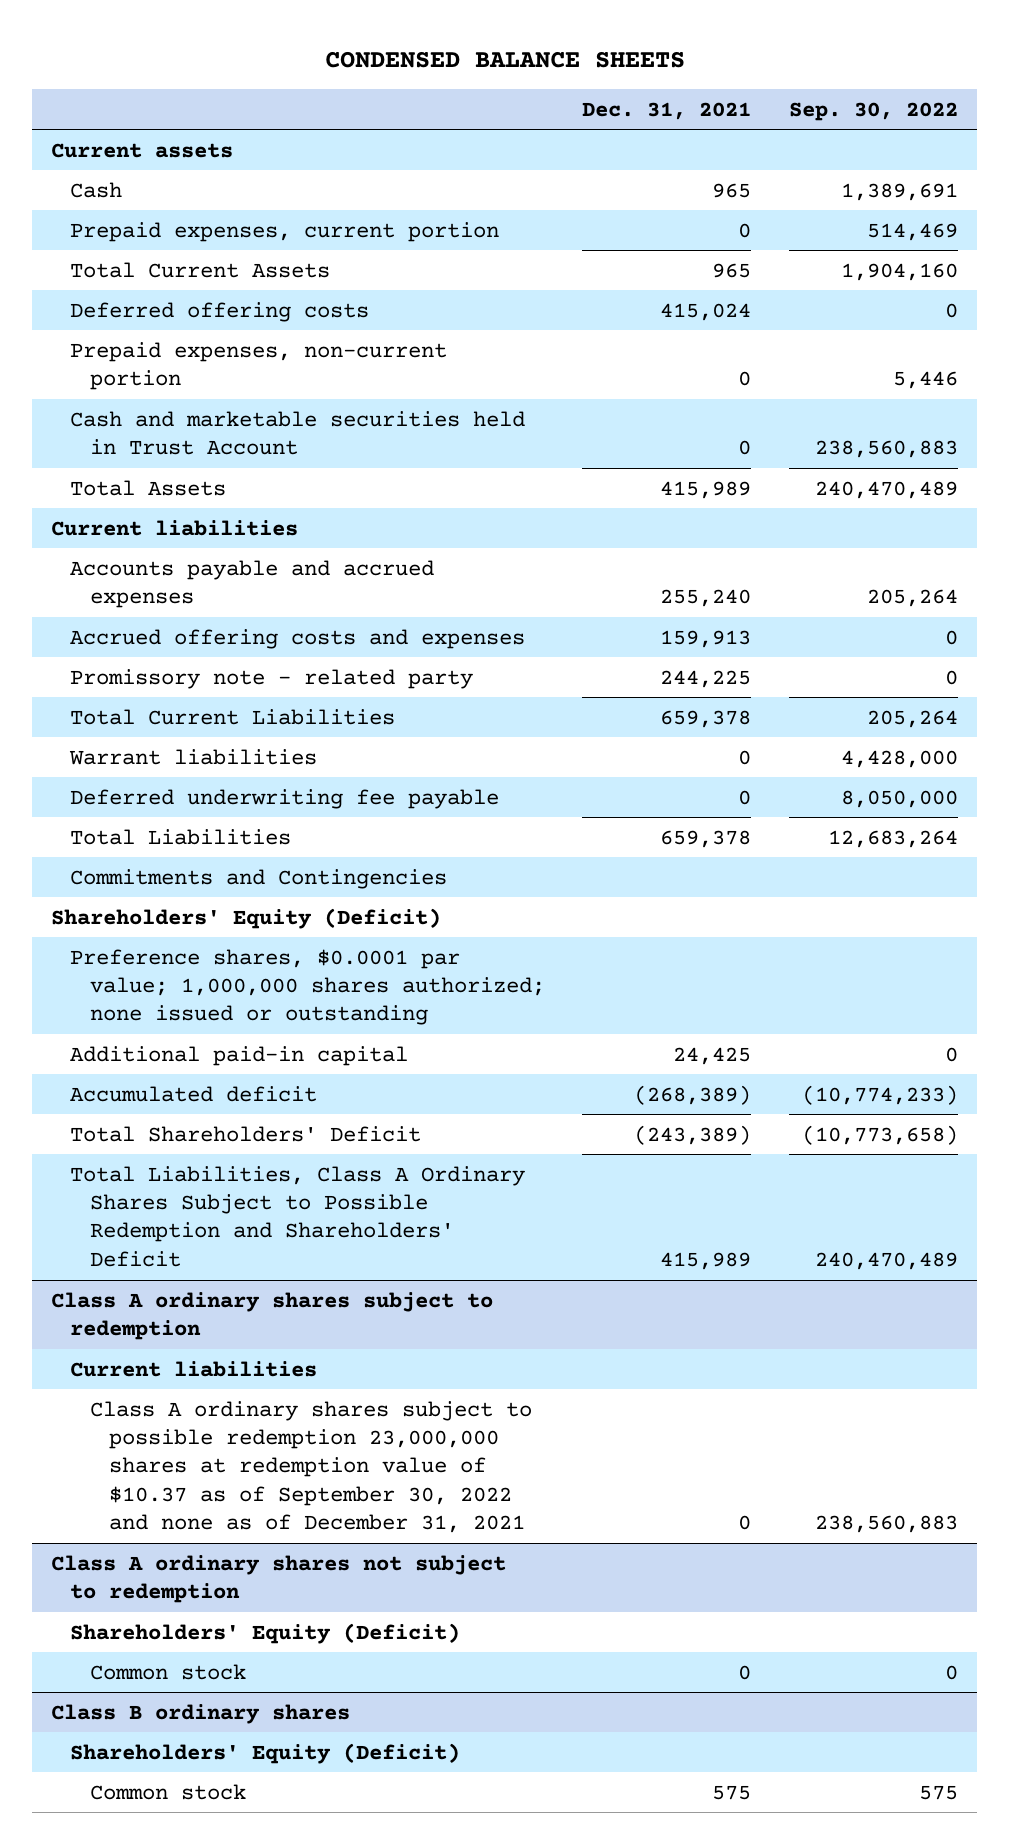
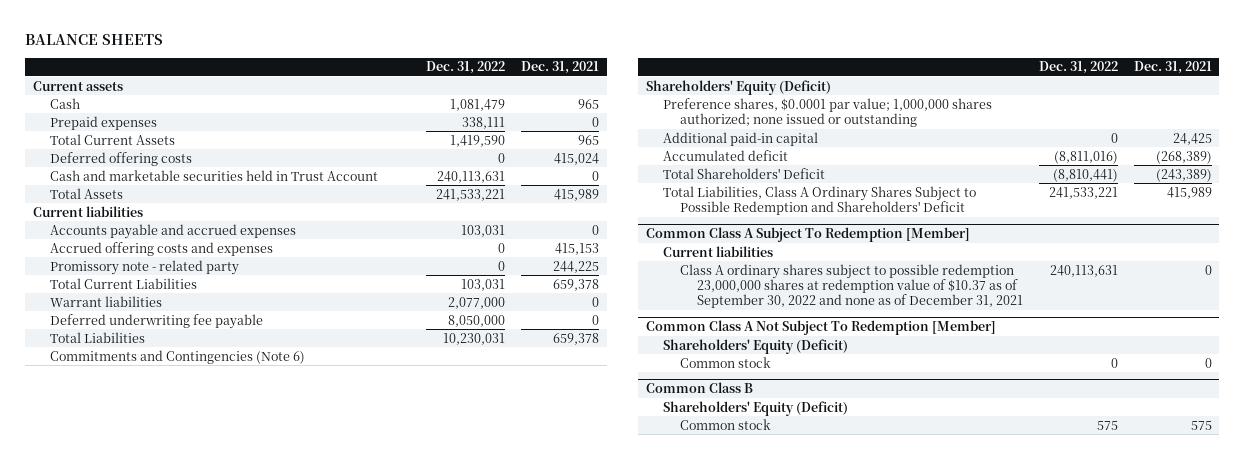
[324,50,685,68] CONDENSED BALANCE SHEETS -> [25,33,164,45] BALANCE SHEETS
[789,101,959,121] Sep. 30, 2022 -> none
none -> [425,61,505,75] Dec. 31, 2022
[70,221,500,242] Prepaid expenses, current portion -> [50,115,158,130] Prepaid expenses
[70,341,448,391] Prepaid expenses, non-current portion -> none
[660,589,752,608] 255,240 -> [591,224,599,235] 0
[660,629,752,648] 159,913 -> [554,242,599,255] 415,153
[70,868,448,889] Commitments and Contingencies -> [50,349,306,364] Commitments and Contingencies (Note 6)
[50,1291,493,1341] Class A ordinary shares subject to redemption -> [646,227,971,243] Common Class A Subject To Redemption [Member]
[50,1554,506,1604] Class A ordinary shares not subject to redemption -> [646,320,997,336] Common Class A Not Subject To Redemption [Member]
[50,1703,350,1724] Class B ordinary shares -> [646,382,754,394] Common Class B

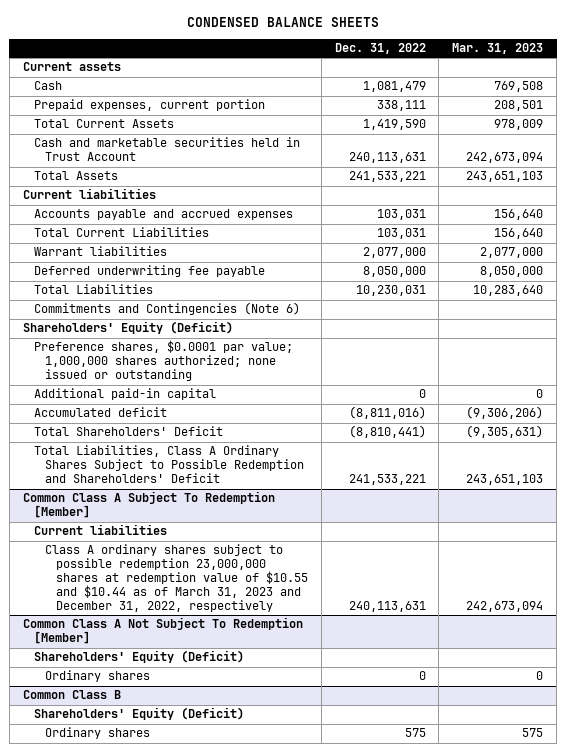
[25,33,164,45] BALANCE SHEETS -> [187,17,380,28] CONDENSED BALANCE SHEETS
[520,61,599,75] Dec. 31, 2021 -> none
none -> [452,43,544,55] Mar. 31, 2023
[50,115,158,130] Prepaid expenses -> [33,99,265,112] Prepaid expenses, current portion
[50,151,193,166] Deferred offering costs -> none
[50,241,274,256] Accrued offering costs and expenses -> none
[50,259,240,275] Promissory note - related party -> none
[679,263,1023,309] Class A ordinary shares subject to possible redemption 23,000,000 shares at redemption value of $10.37 as of September 30, 2022 and none as of December 31, 2021 -> [44,544,308,613] Class A ordinary shares subject to possible redemption 23,000,000 shares at redemption value of $10.55 and $10.44 as of March 31, 2023 and December 31, 2022, respectively
[679,356,771,368] Common stock -> [44,670,150,683] Ordinary shares
[679,418,771,430] Common stock -> [44,727,150,740] Ordinary shares

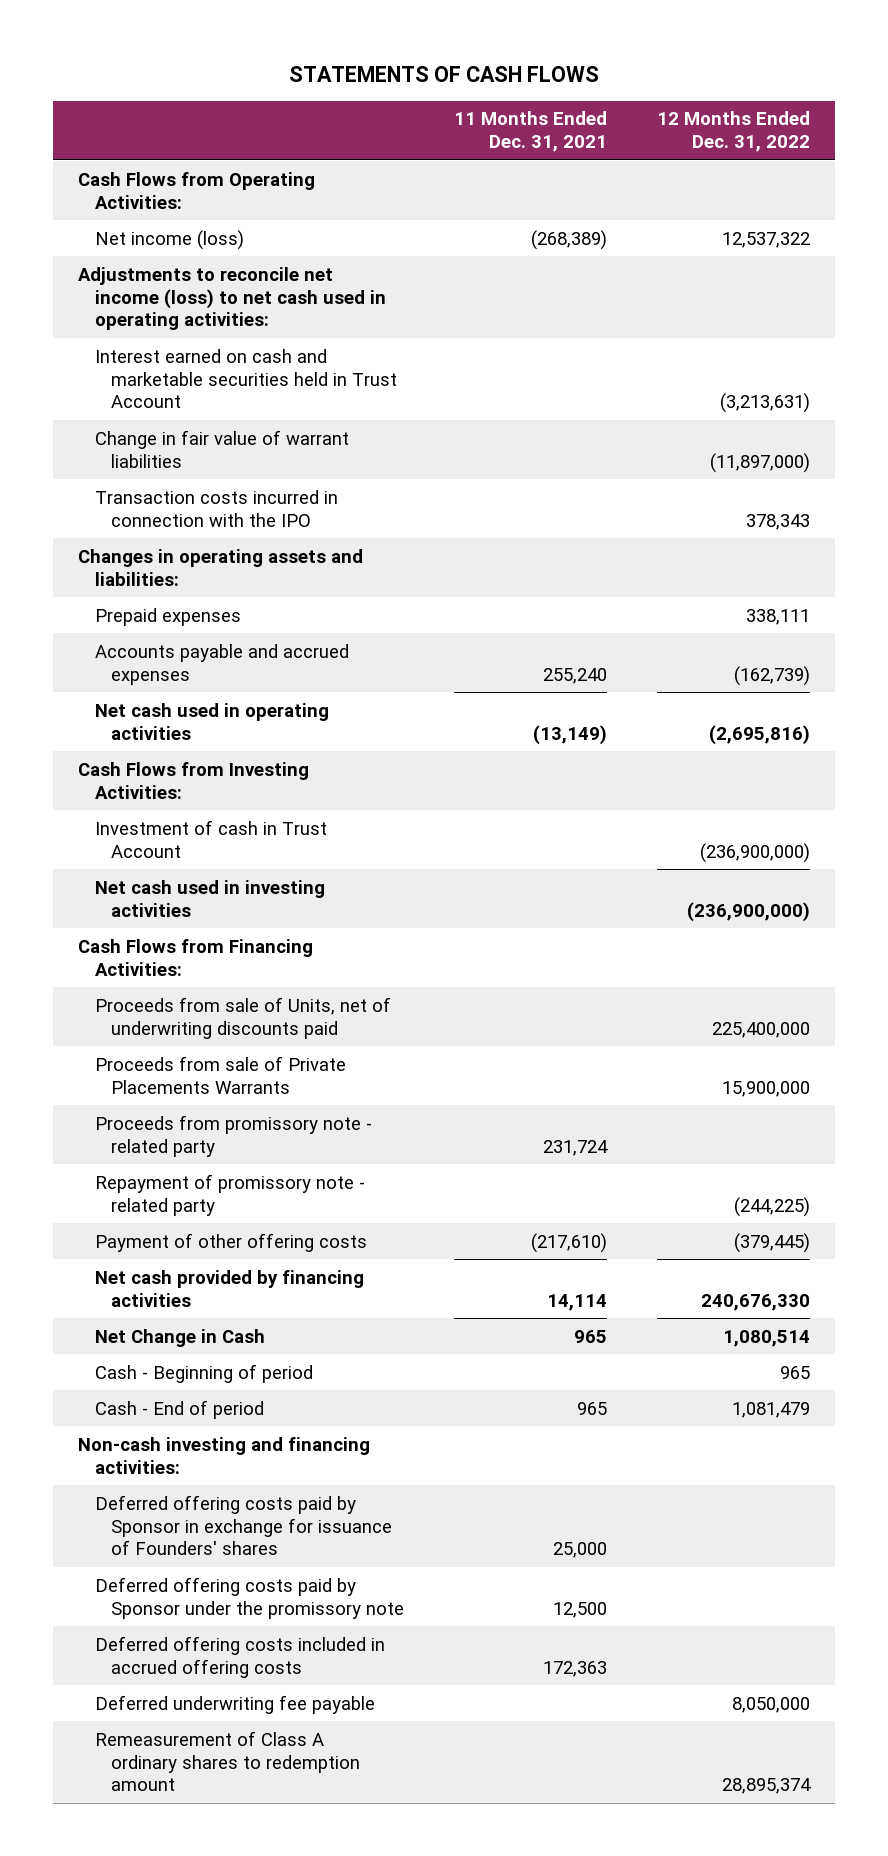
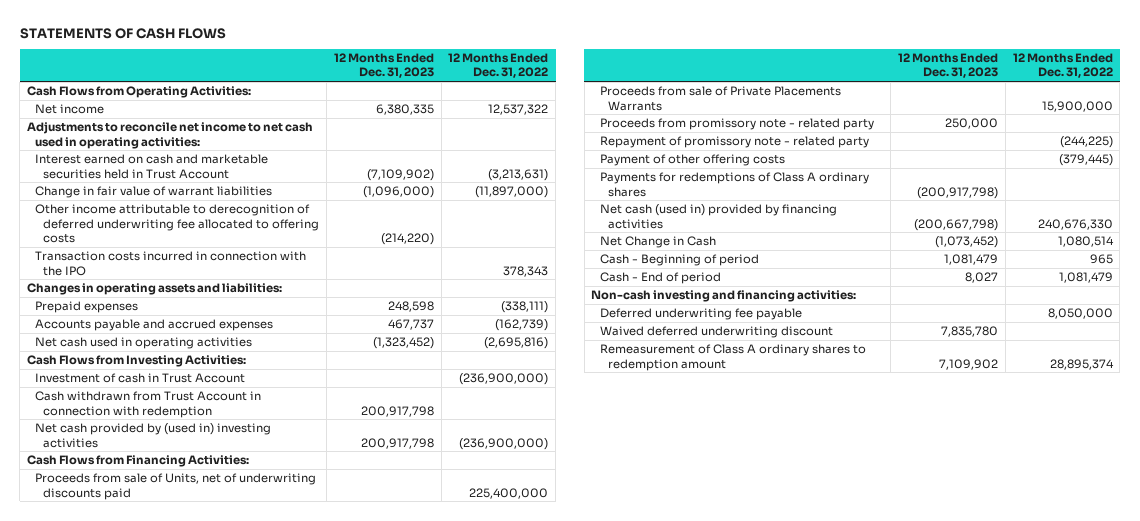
[453,111,607,153] 11 Months Ended Dec. 31, 2021 -> none
none -> [333,52,434,79] 12 Months Ended Dec. 31, 2023
[94,229,244,250] Net income (loss) -> [35,104,105,115] Net income
[78,266,386,331] Adjustments to reconcile net income (loss) to net cash used in operating activities: -> [27,122,314,149] Adjustments to reconcile net income to net cash used in operating activities:
none -> [35,204,320,244] Other income attributable to derecognition of deferred underwriting fee allocated to offering costs
[745,608,810,625] 338,111 -> [501,301,549,314] (338,111)
none -> [35,391,262,418] Cash withdrawn from Trust Account in connection with redemption
[94,879,325,917] Net cash used in investing activities -> [35,423,272,448] Net cash provided by (used in) investing activities
none -> [599,172,869,197] Payments for redemptions of Class A ordinary shares
[94,1269,364,1307] Net cash provided by financing activities -> [599,204,837,229] Net cash (used in) provided by financing activities
[94,1494,392,1556] Deferred offering costs paid by Sponsor in exchange for issuance of Founders' shares -> none
[94,1576,404,1619] Deferred offering costs paid by Sponsor under the promissory note -> none
[94,1635,385,1678] Deferred offering costs included in accrued offering costs -> none
none -> [599,326,833,339] Waived deferred underwriting discount

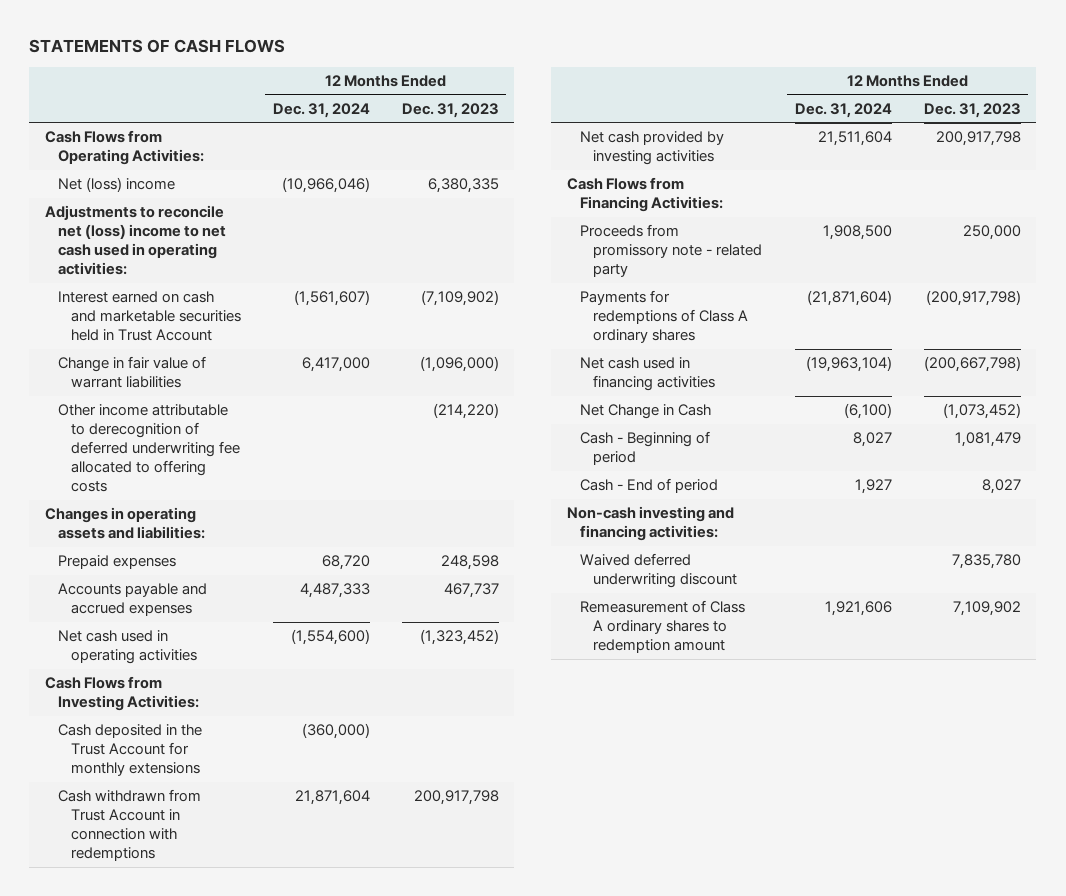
[448,52,549,79] 12 Months Ended Dec. 31, 2022 -> none
none -> [272,102,370,118] Dec. 31, 2024
[35,104,105,115] Net income -> [58,177,176,193] Net (loss) income
[27,122,314,149] Adjustments to reconcile net income to net cash used in operating activities: -> [45,205,227,276] Adjustments to reconcile net (loss) income to net cash used in operating activities:
[35,251,307,276] Transaction costs incurred in connection with the IPO -> none
[35,373,246,384] Investment of cash in Trust Account -> none
none -> [58,724,203,777] Cash deposited in the Trust Account for monthly extensions
[35,391,262,418] Cash withdrawn from Trust Account in connection with redemption -> [58,789,202,862] Cash withdrawn from Trust Account in connection with redemptions
[35,423,272,448] Net cash provided by (used in) investing activities -> [580,131,725,166] Net cash provided by investing activities
[35,473,317,500] Proceeds from sale of Units, net of underwriting discounts paid -> none
[599,86,841,111] Proceeds from sale of Private Placements Warrants -> none
[599,136,869,149] Repayment of promissory note - related party -> none
[599,154,785,167] Payment of other offering costs -> none
[599,204,837,229] Net cash (used in) provided by financing activities -> [580,357,716,392] Net cash used in financing activities
[599,308,802,321] Deferred underwriting fee payable -> none

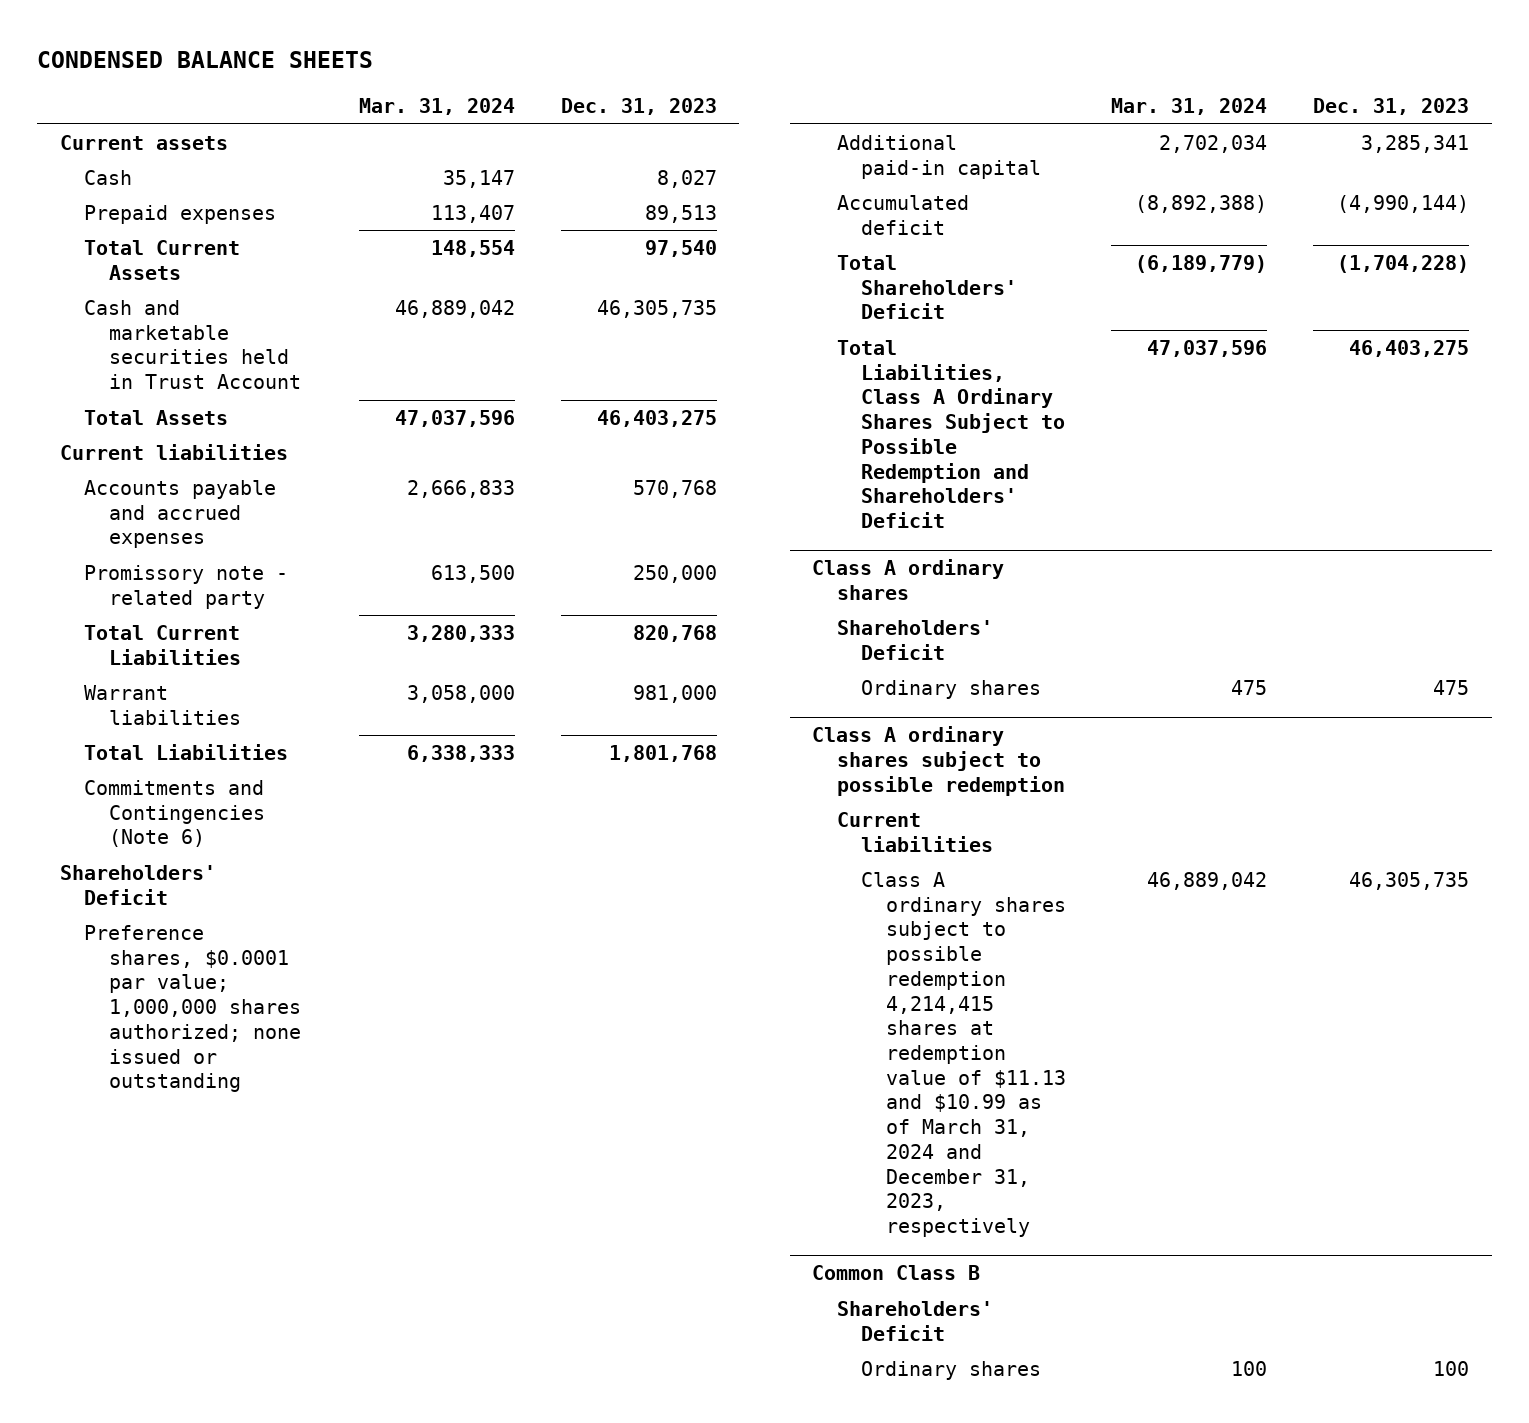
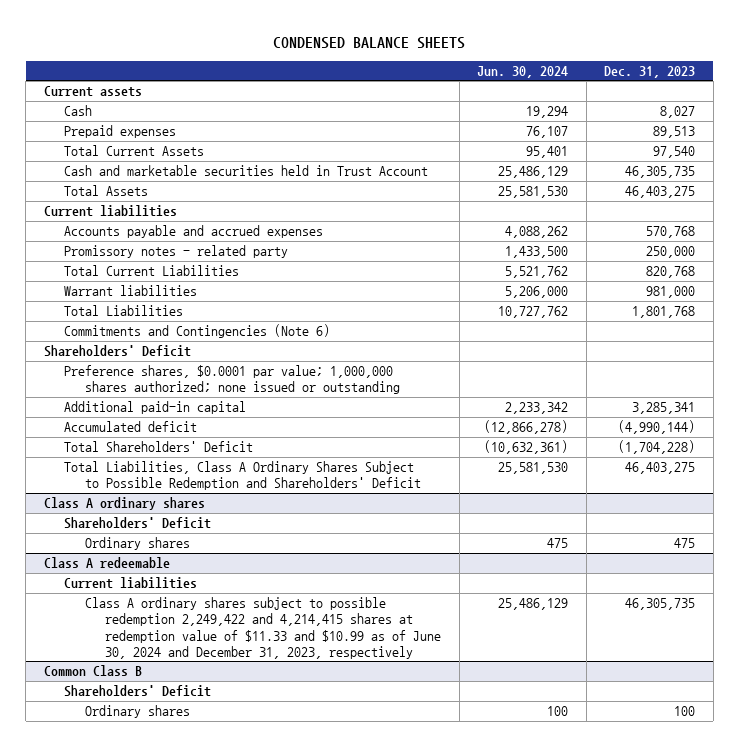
[359,98,516,116] Mar. 31, 2024 -> none
none -> [477,66,569,79] Jun. 30, 2024
[84,565,289,609] Promissory note - related party -> [64,245,289,259] Promissory notes - related party
[812,726,1065,796] Class A ordinary shares subject to possible redemption -> [43,557,170,569] Class A redeemable
[861,872,1066,1237] Class A ordinary shares subject to possible redemption 4,214,415 shares at redemption value of $11.13 and $10.99 as of March 31, 2024 and December 31, 2023, respectively -> [84,597,442,659] Class A ordinary shares subject to possible redemption 2,249,422 and 4,214,415 shares at redemption value of $11.33 and $10.99 as of June 30, 2024 and December 31, 2023, respectively

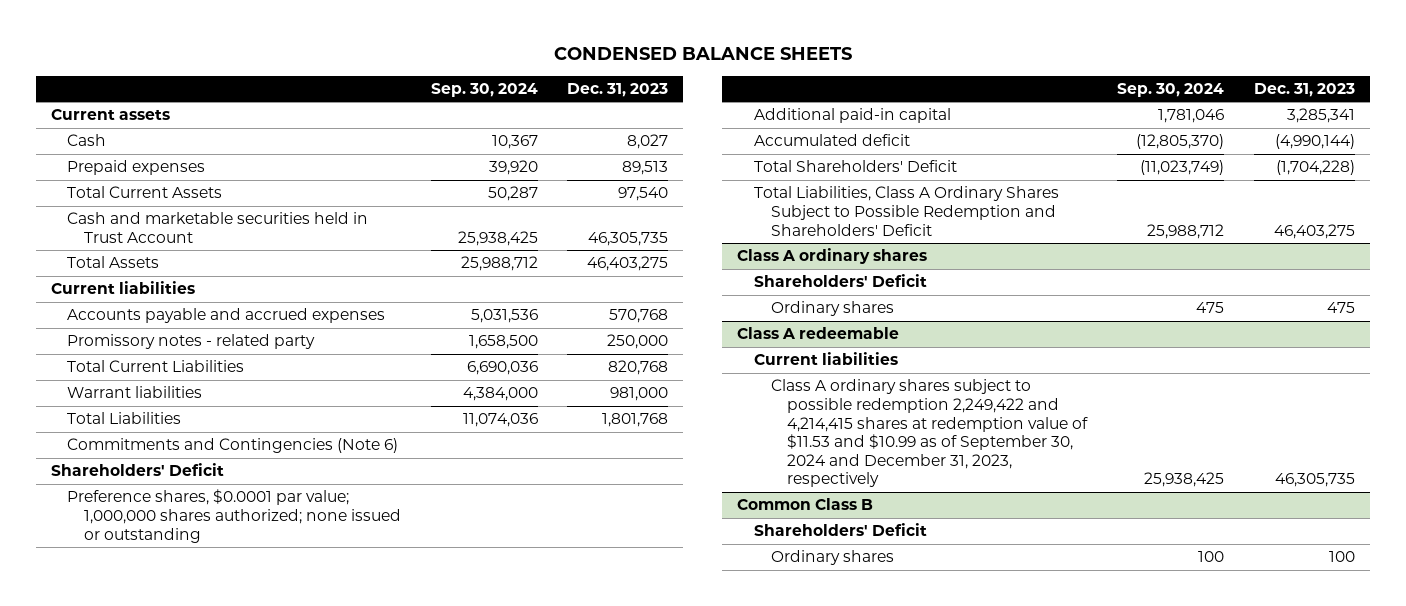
[477,66,569,79] Jun. 30, 2024 -> none
none -> [430,82,538,97] Sep. 30, 2024
[84,597,442,659] Class A ordinary shares subject to possible redemption 2,249,422 and 4,214,415 shares at redemption value of $11.33 and $10.99 as of June 30, 2024 and December 31, 2023, respectively -> [770,379,1089,488] Class A ordinary shares subject to possible redemption 2,249,422 and 4,214,415 shares at redemption value of $11.53 and $10.99 as of September 30, 2024 and December 31, 2023, respectively

